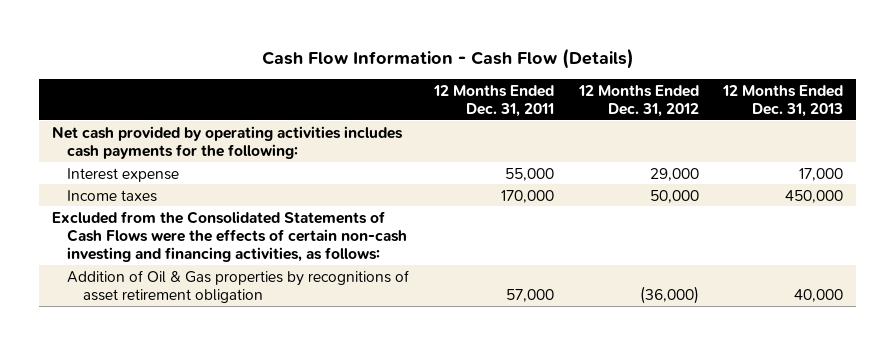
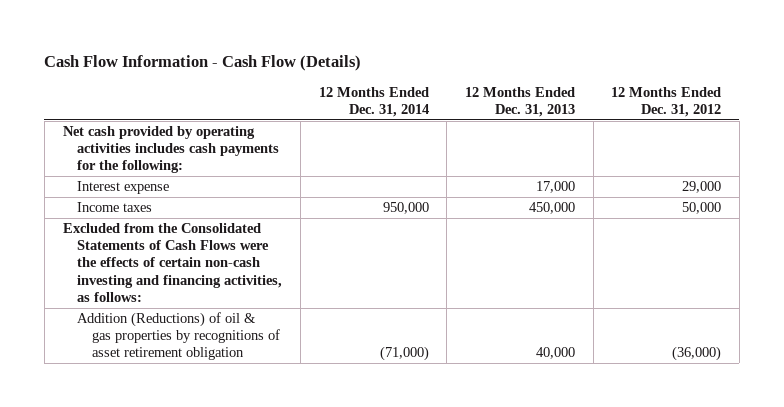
[432,84,554,118] 12 Months Ended Dec. 31, 2011 -> none
none -> [318,86,429,117] 12 Months Ended Dec. 31, 2014
[67,269,410,303] Addition of Oil & Gas properties by recognitions of asset retirement obligation -> [77,312,281,361] Addition (Reductions) of oil & gas properties by recognitions of asset retirement obligation

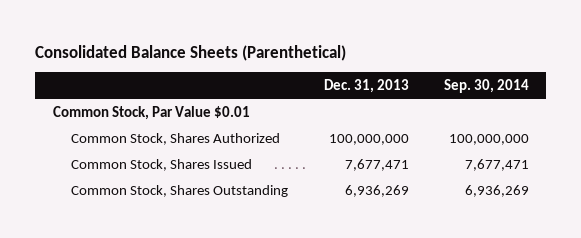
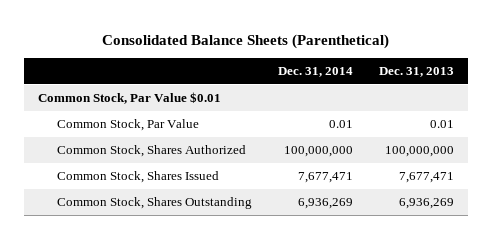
[443,78,529,93] Sep. 30, 2014 -> none
none -> [278,66,354,77] Dec. 31, 2014
none -> [56,119,199,132] Common Stock, Par Value

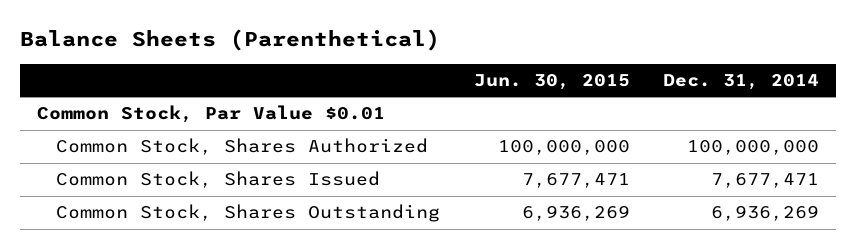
[102,33,390,49] Consolidated Balance Sheets (Parenthetical) -> [19,29,440,52] Balance Sheets (Parenthetical)
[379,66,455,77] Dec. 31, 2013 -> none
none -> [473,73,630,90] Jun. 30, 2015
[56,119,199,132] Common Stock, Par Value -> none

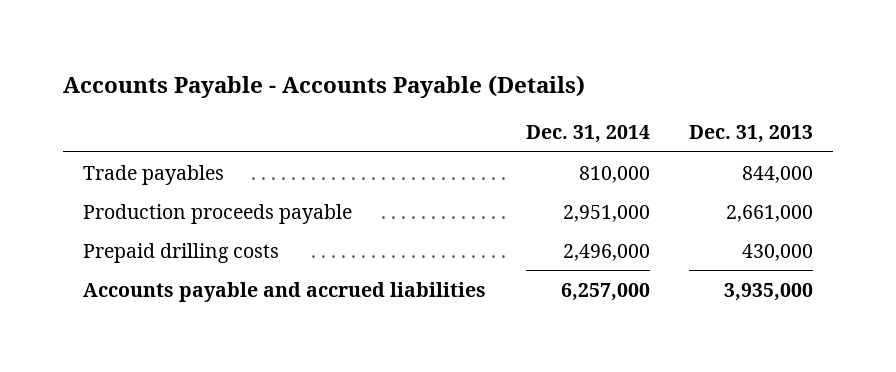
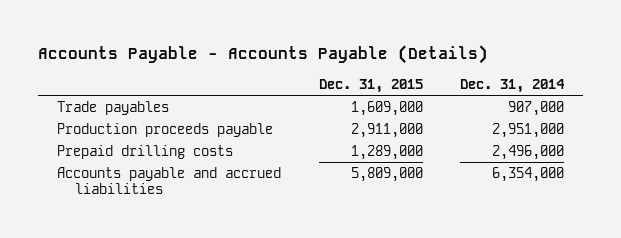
[689,125,814,144] Dec. 31, 2013 -> none
none -> [318,78,423,93] Dec. 31, 2015
[578,165,650,183] 810,000 -> [507,100,564,116] 907,000
[560,282,650,301] 6,257,000 -> [491,166,564,182] 6,354,000

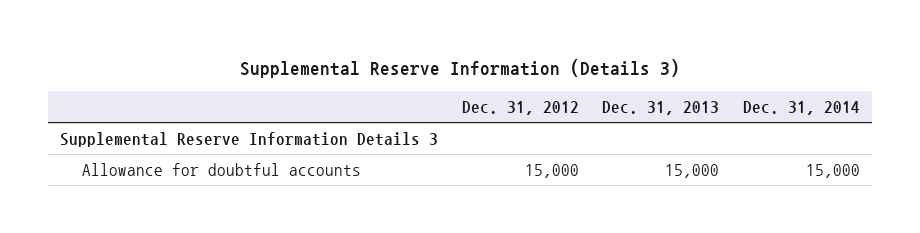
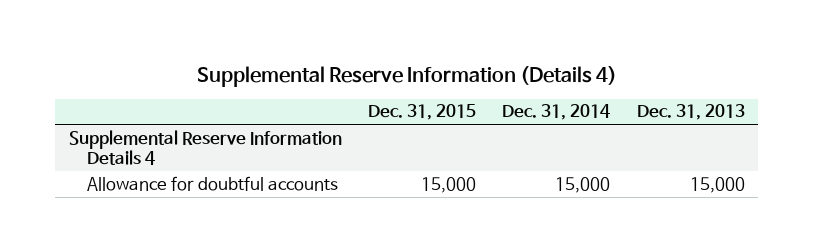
[240,59,681,79] Supplemental Reserve Information (Details 3) -> [196,65,617,87] Supplemental Reserve Information (Details 4)
[461,100,579,115] Dec. 31, 2012 -> none
none -> [367,104,476,121] Dec. 31, 2015
[60,131,439,147] Supplemental Reserve Information Details 3 -> [68,129,342,166] Supplemental Reserve Information Details 4

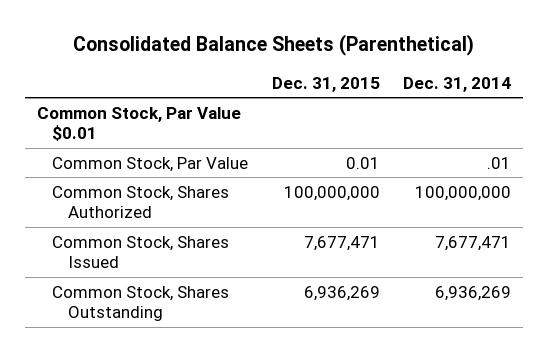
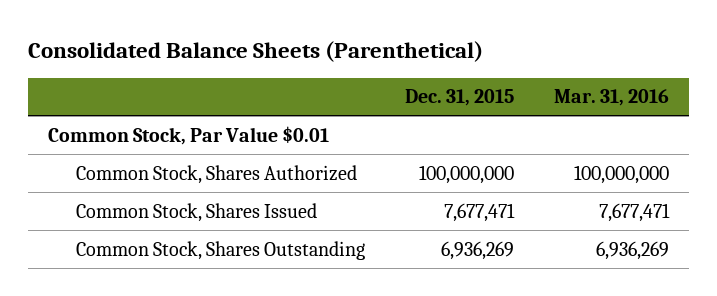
[403,76,512,92] Dec. 31, 2014 -> none
none -> [554,89,670,107] Mar. 31, 2016
[52,156,249,172] Common Stock, Par Value -> none

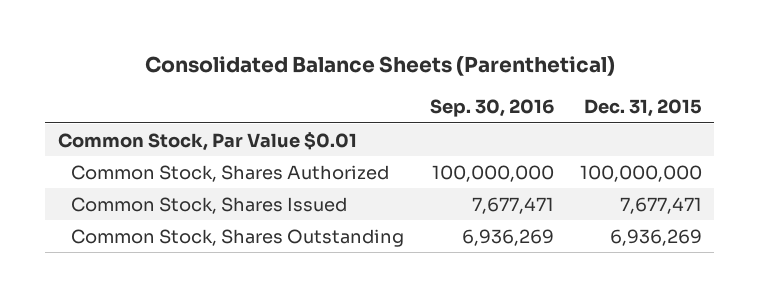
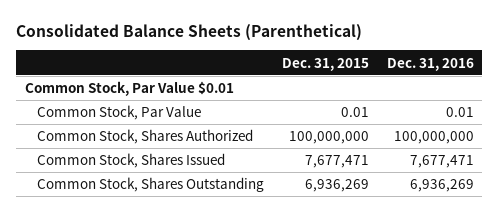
[429,98,554,117] Sep. 30, 2016 -> none
none -> [386,57,474,71] Dec. 31, 2016
none -> [36,105,201,121] Common Stock, Par Value

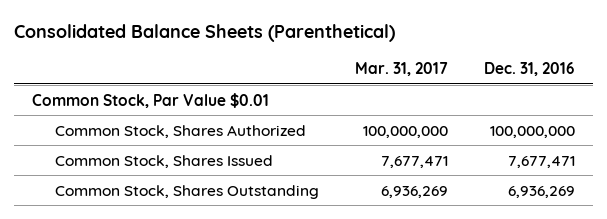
[281,57,369,71] Dec. 31, 2015 -> none
none -> [355,62,449,77] Mar. 31, 2017
[36,105,201,121] Common Stock, Par Value -> none

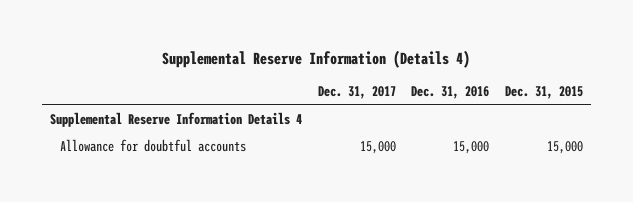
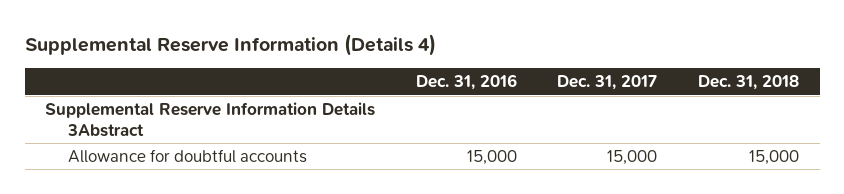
[504,85,583,99] Dec. 31, 2015 -> none
none -> [698,75,800,91] Dec. 31, 2018
[49,112,302,128] Supplemental Reserve Information Details 4 -> [44,101,375,138] Supplemental Reserve Information Details 3Abstract

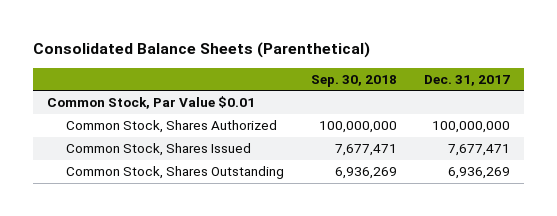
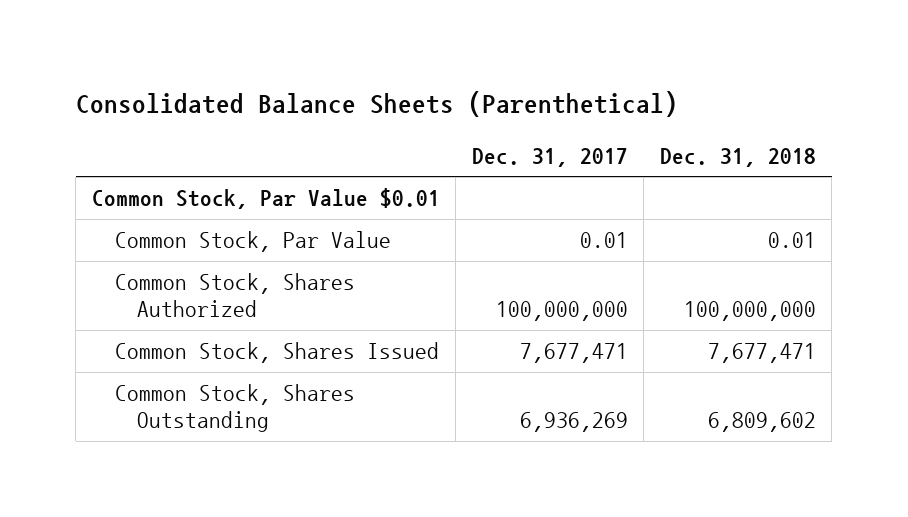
[311,74,398,87] Sep. 30, 2018 -> none
none -> [659,148,816,168] Dec. 31, 2018
none -> [114,231,391,253] Common Stock, Par Value

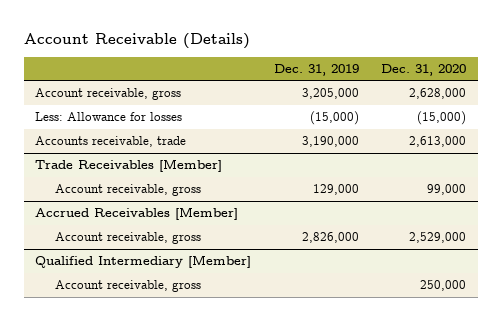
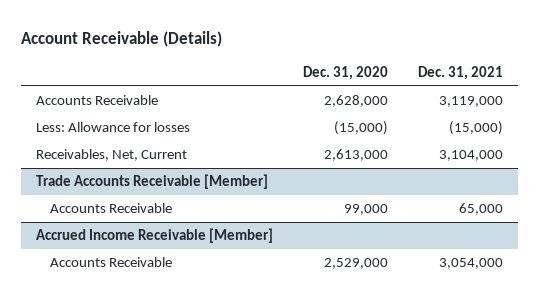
[273,64,359,77] Dec. 31, 2019 -> none
none -> [418,66,504,81] Dec. 31, 2021
[35,88,182,101] Account receivable, gross -> [35,95,158,106] Accounts Receivable
[35,255,252,269] Qualified Intermediary [Member] -> none
[54,280,201,293] Account receivable, gross -> none
[35,136,187,148] Accounts receivable, trade -> [35,149,187,162] Receivables, Net, Current
[35,159,223,173] Trade Receivables [Member] -> [35,174,268,190] Trade Accounts Receivable [Member]
[54,184,201,197] Account receivable, gross -> [49,203,172,214] Accounts Receivable
[35,207,239,221] Accrued Receivables [Member] -> [35,228,273,244] Accrued Income Receivable [Member]
[54,232,201,245] Account receivable, gross -> [49,257,172,268] Accounts Receivable

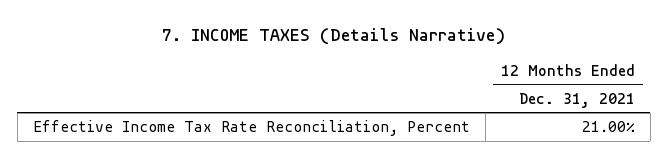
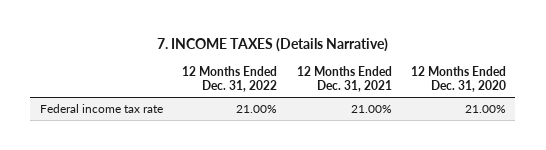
none -> [182,65,278,93] 12 Months Ended Dec. 31, 2022
none -> [410,65,506,93] 12 Months Ended Dec. 31, 2020
[32,120,470,137] Effective Income Tax Rate Reconciliation, Percent -> [39,104,163,114] Federal income tax rate

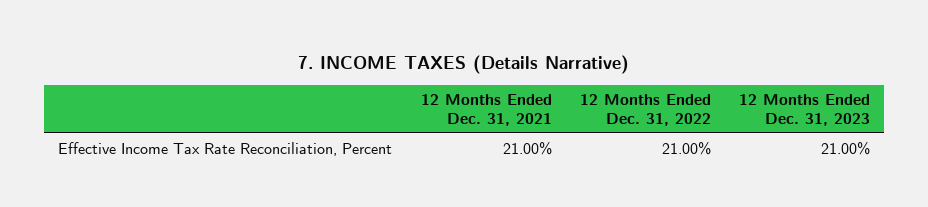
[410,65,506,93] 12 Months Ended Dec. 31, 2020 -> none
none -> [739,93,871,126] 12 Months Ended Dec. 31, 2023
[39,104,163,114] Federal income tax rate -> [58,141,393,156] Effective Income Tax Rate Reconciliation, Percent

